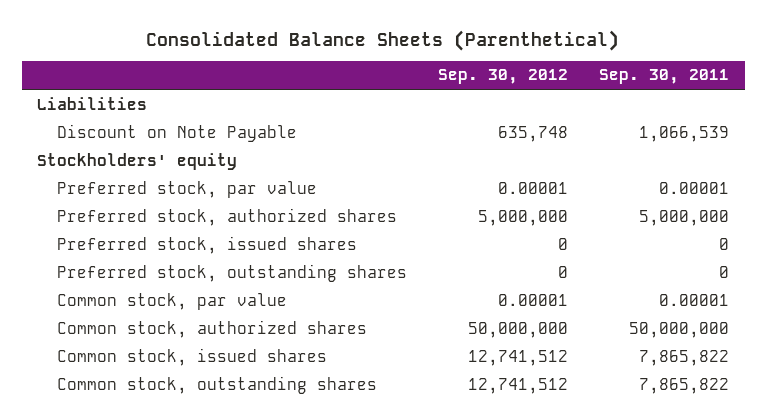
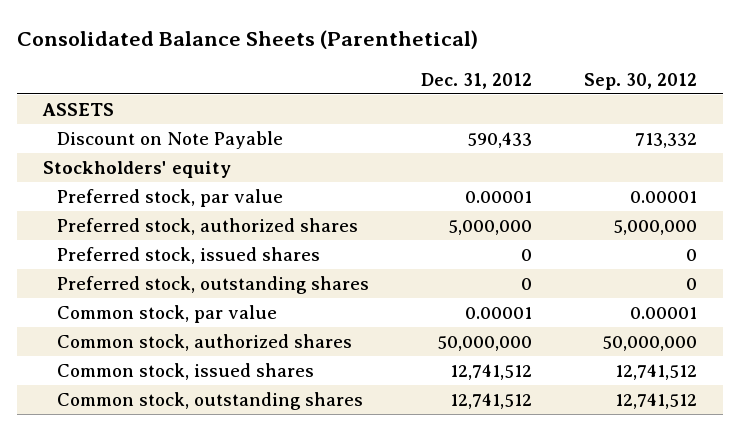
[599,69,730,85] Sep. 30, 2011 -> none
none -> [421,72,533,89] Dec. 31, 2012
[37,96,148,110] Liabilities -> none
none -> [42,102,115,116] ASSETS
[498,125,569,142] 635,748 -> [635,132,698,148] 713,332

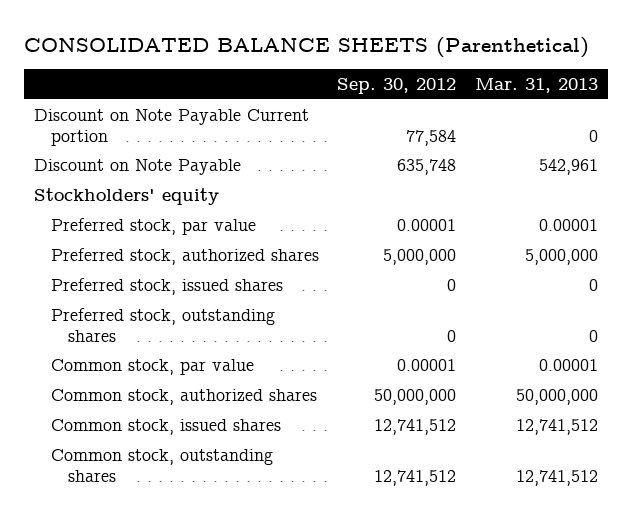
[17,29,479,49] Consolidated Balance Sheets (Parenthetical) -> [24,36,590,58] CONSOLIDATED BALANCE SHEETS (Parenthetical)
[421,72,533,89] Dec. 31, 2012 -> none
none -> [475,77,599,93] Mar. 31, 2013
[42,102,115,116] ASSETS -> none
none -> [33,108,309,146] Discount on Note Payable Current portion
[635,132,698,148] 713,332 -> [397,158,457,175] 635,748

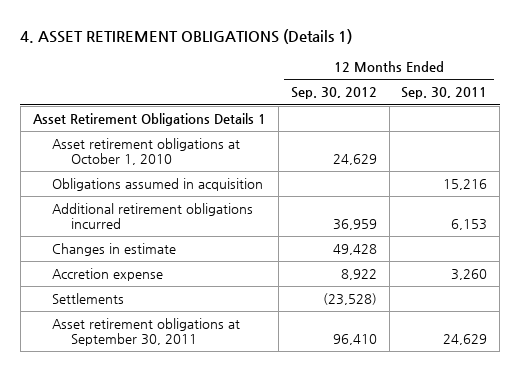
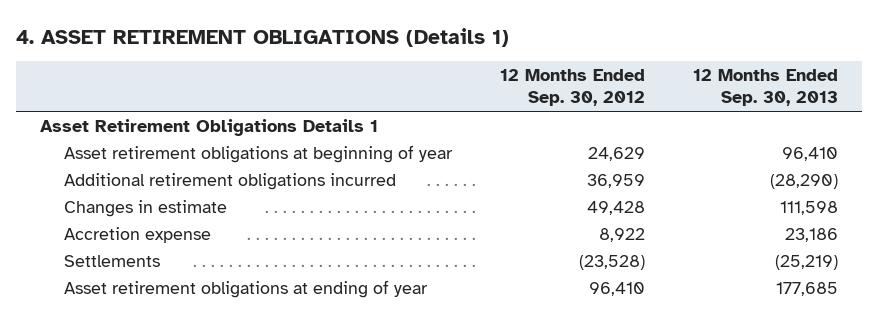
[401,87,488,100] Sep. 30, 2011 -> none
none -> [693,69,839,107] 12 Months Ended Sep. 30, 2013
[51,178,263,192] Obligations assumed in acquisition -> none
[51,138,240,166] Asset retirement obligations at October 1, 2010 -> [64,144,454,163] Asset retirement obligations at beginning of year
[51,318,240,347] Asset retirement obligations at September 30, 2011 -> [64,279,429,298] Asset retirement obligations at ending of year

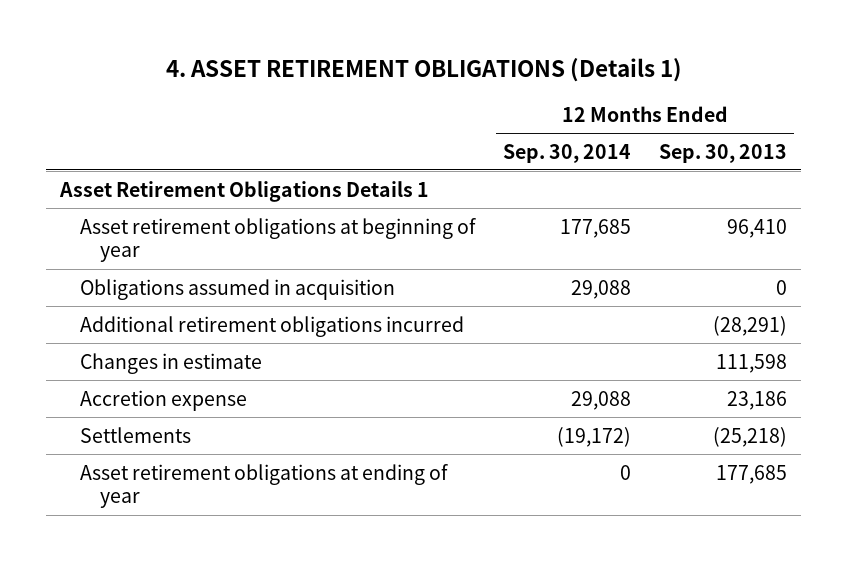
[500,69,646,107] 12 Months Ended Sep. 30, 2012 -> none
none -> [503,143,632,163] Sep. 30, 2014
none -> [80,278,396,300] Obligations assumed in acquisition
[770,173,839,189] (28,290) -> [713,315,788,336] (28,291)
[775,254,839,270] (25,219) -> [713,426,788,447] (25,218)

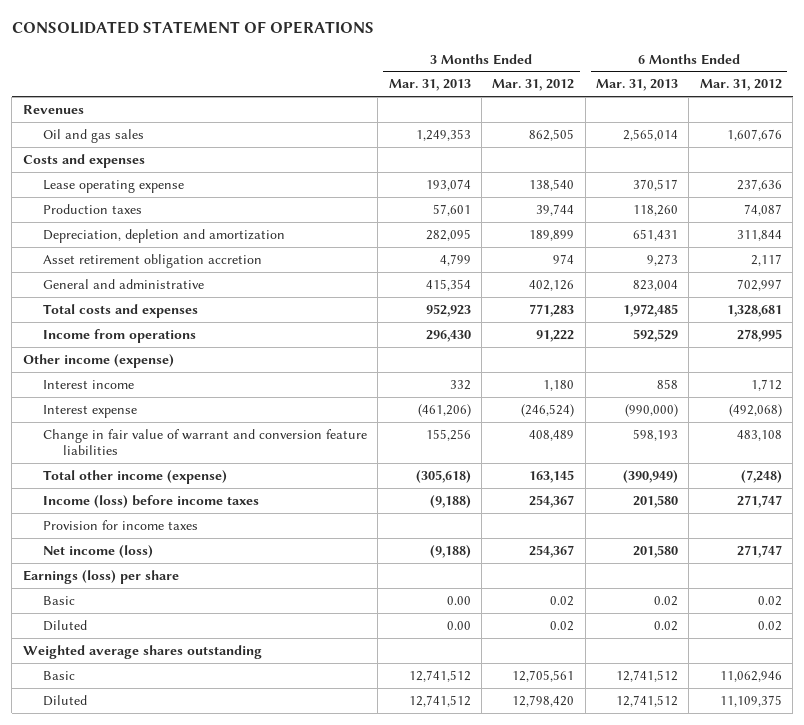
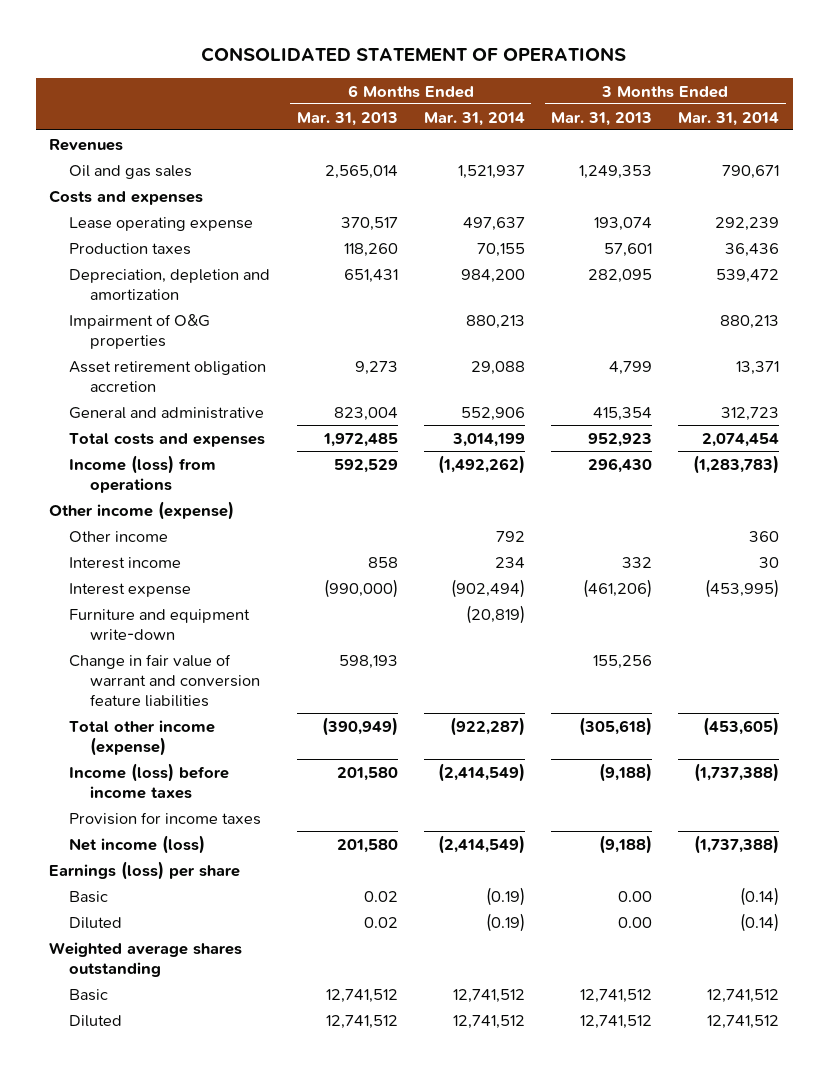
[492,79,575,92] Mar. 31, 2012 -> none
[699,79,782,92] Mar. 31, 2012 -> none
none -> [423,111,525,126] Mar. 31, 2014
none -> [678,111,780,126] Mar. 31, 2014
none -> [69,313,211,349] Impairment of O&G properties
[42,328,196,343] Income from operations -> [69,454,217,493] Income (loss) from operations
none -> [69,530,169,542] Other income
none -> [69,608,251,640] Furniture and equipment write-down

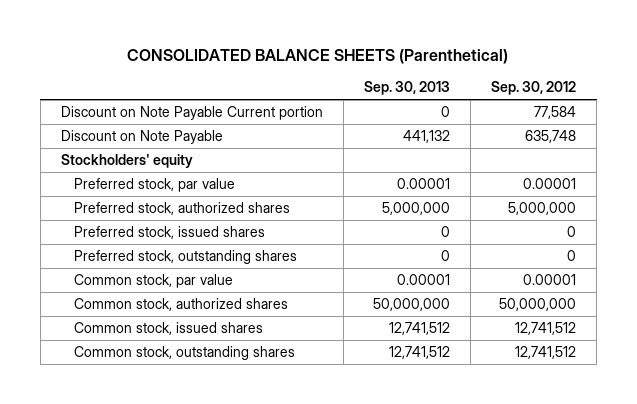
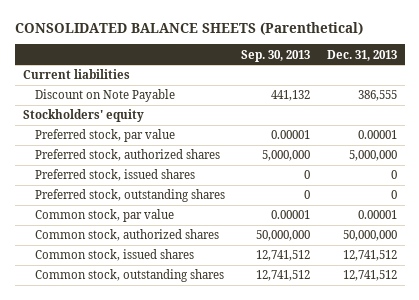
[491,81,577,96] Sep. 30, 2012 -> none
none -> [326,49,397,61] Dec. 31, 2013
[60,105,323,120] Discount on Note Payable Current portion -> none
none -> [22,69,130,80] Current liabilities

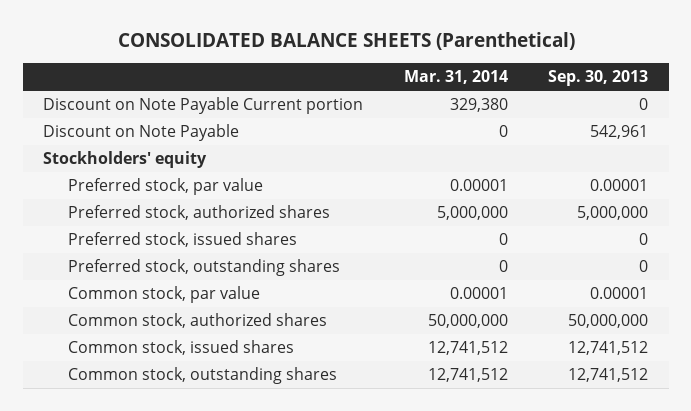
[326,49,397,61] Dec. 31, 2013 -> none
none -> [403,70,508,85] Mar. 31, 2014
[22,69,130,80] Current liabilities -> none
none -> [42,96,363,114] Discount on Note Payable Current portion
[271,90,311,102] 441,132 -> [590,124,649,139] 542,961

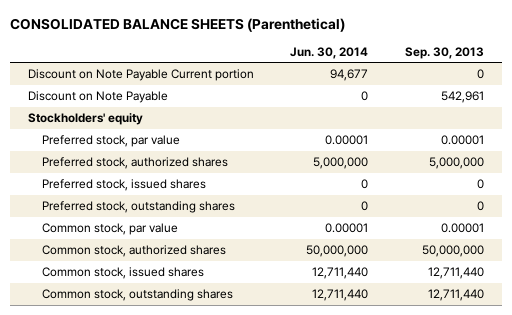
[403,70,508,85] Mar. 31, 2014 -> none
none -> [290,46,369,59] Jun. 30, 2014
[568,340,649,355] 12,741,512 -> [427,267,484,280] 12,711,440
[568,367,649,382] 12,741,512 -> [427,289,484,302] 12,711,440

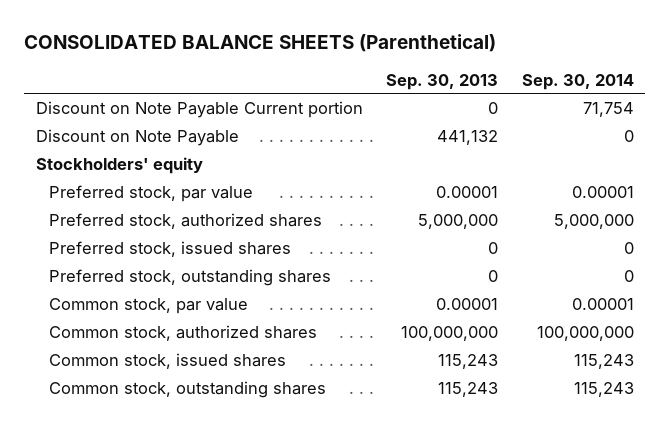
[290,46,369,59] Jun. 30, 2014 -> none
none -> [521,73,634,90] Sep. 30, 2014
[440,91,484,104] 542,961 -> [437,129,499,145] 441,132
[421,245,484,258] 50,000,000 -> [401,325,499,341] 100,000,000
[427,267,484,280] 12,711,440 -> [438,353,499,369] 115,243
[427,289,484,302] 12,711,440 -> [438,381,499,397] 115,243

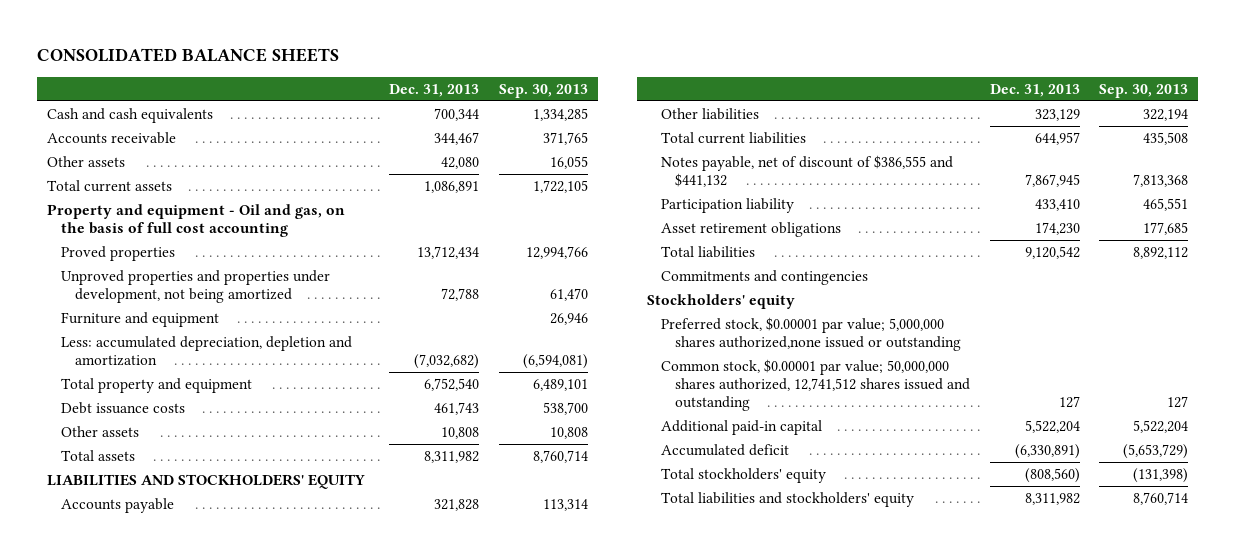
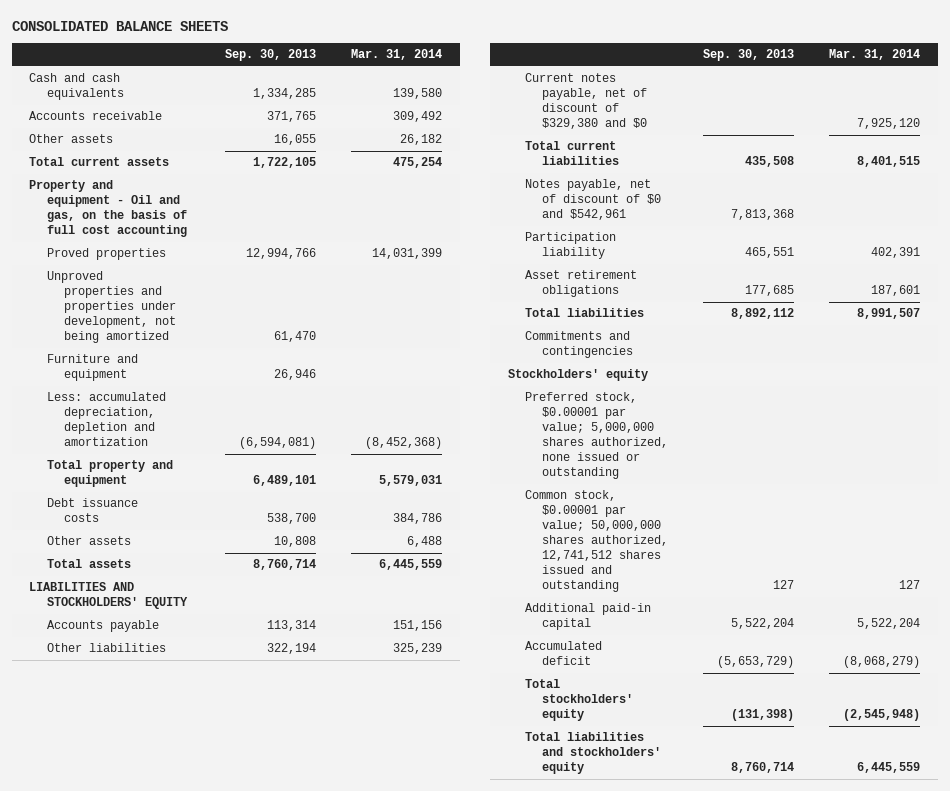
[389,84,480,98] Dec. 31, 2013 -> none
none -> [351,49,443,61] Mar. 31, 2014
none -> [524,73,647,130] Current notes payable, net of discount of $329,380 and $0
[660,154,953,188] Notes payable, net of discount of $386,555 and $441,132 -> [524,179,661,221] Notes payable, net of discount of $0 and $542,961
[660,316,961,352] Preferred stock, $0.00001 par value; 5,000,000 shares authorized,none issued or outstanding -> [524,392,668,480] Preferred stock, $0.00001 par value; 5,000,000 shares authorized, none issued or outstanding

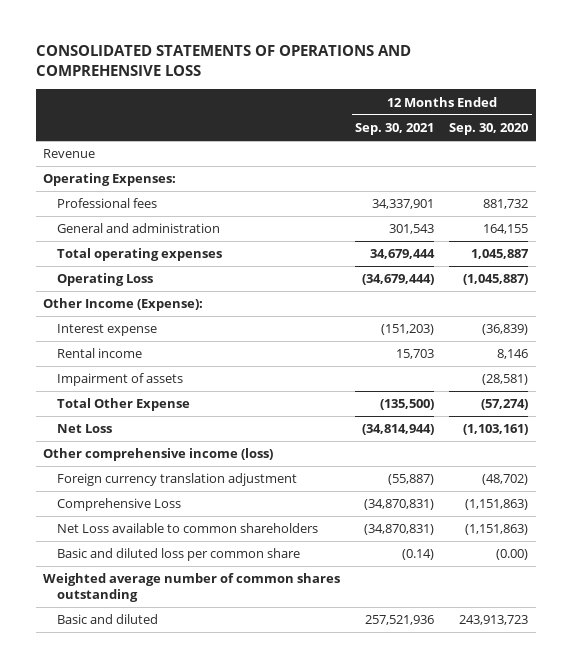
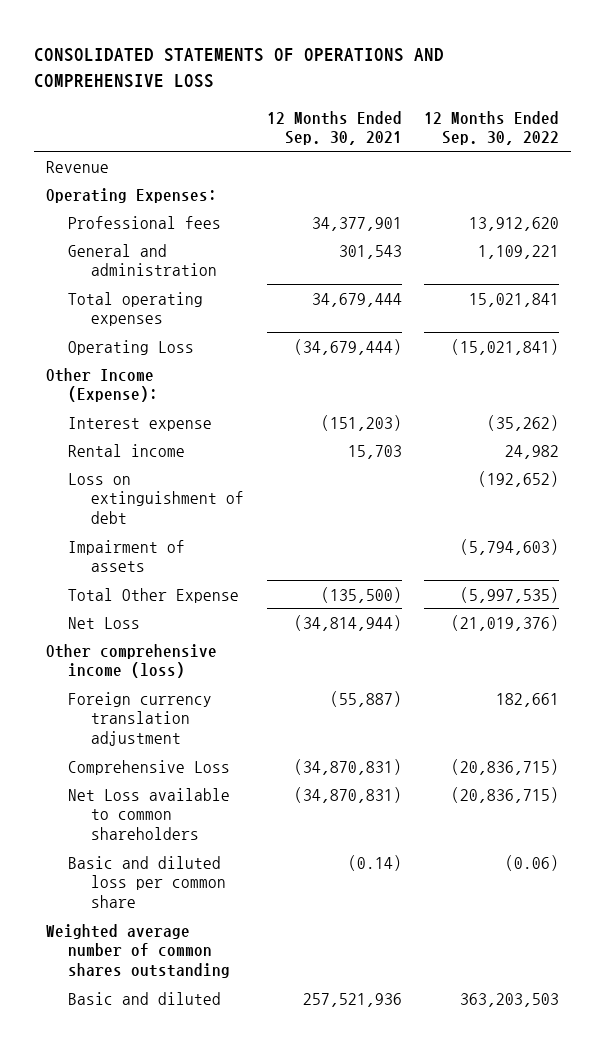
[449,123,529,136] Sep. 30, 2020 -> none
none -> [424,110,560,146] 12 Months Ended Sep. 30, 2022
[372,199,435,210] 34,337,901 -> [311,216,402,231] 34,377,901
none -> [68,472,245,525] Loss on extinguishment of debt

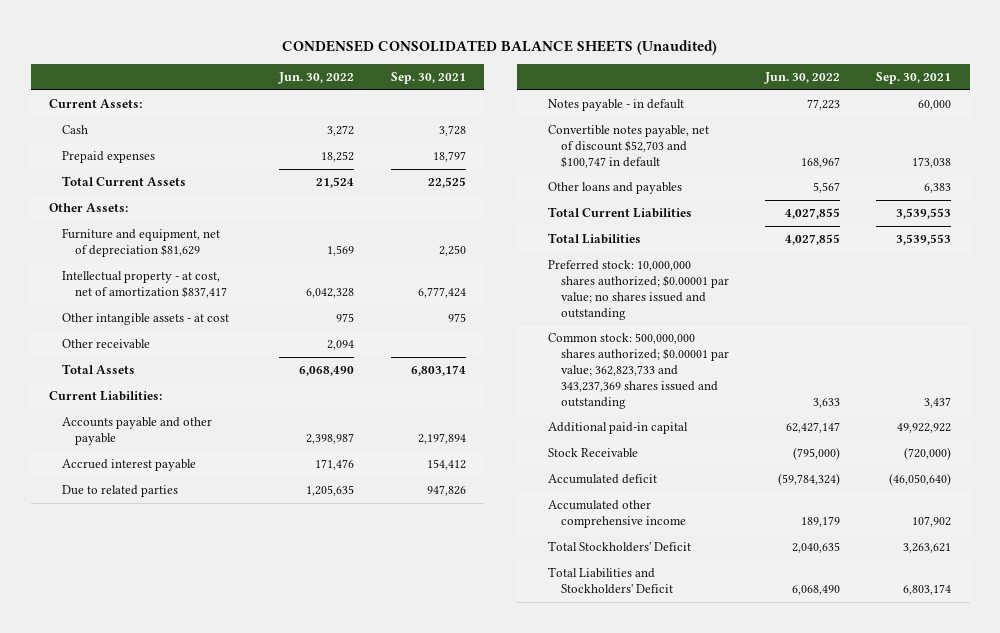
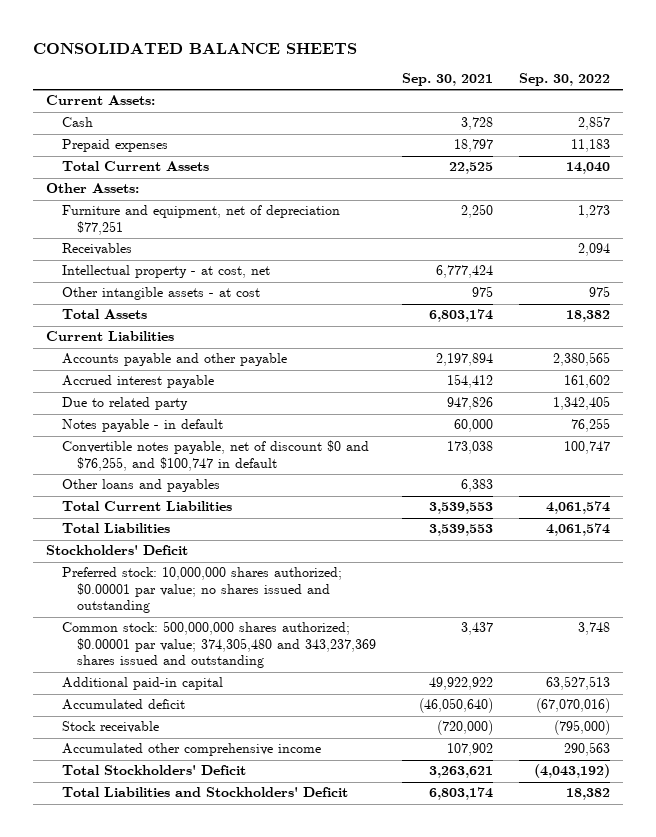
[282,39,718,55] CONDENSED CONSOLIDATED BALANCE SHEETS (Unaudited) -> [33,43,358,55] CONSOLIDATED BALANCE SHEETS
[278,72,355,85] Jun. 30, 2022 -> none
none -> [518,73,610,87] Sep. 30, 2022
[61,228,220,257] Furniture and equipment, net of depreciation $81,629 -> [61,205,340,235] Furniture and equipment, net of depreciation $77,251
none -> [61,243,132,256] Receivables
[61,271,227,298] Intellectual property - at cost, net of amortization $837,417 -> [61,265,270,279] Intellectual property - at cost, net
[61,339,150,350] Other receivable -> none
[48,391,162,402] Current Liabilities: -> [46,331,175,342] Current Liabilities
[61,485,178,498] Due to related parties -> [61,397,188,411] Due to related party
[547,125,709,168] Convertible notes payable, net of discount $52,703 and $100,747 in default -> [61,440,369,471] Convertible notes payable, net of discount $0 and $76,255, and $100,747 in default
none -> [46,545,189,556] Stockholders' Deficit
[547,333,729,409] Common stock: 500,000,000 shares authorized; $0.00001 par value; 362,823,733 and 343,237,369 shares issued and outstanding -> [61,621,376,669] Common stock: 500,000,000 shares authorized; $0.00001 par value; 374,305,480 and 343,237,369 shares issued and outstanding
[547,448,638,459] Stock Receivable -> none
none -> [61,721,159,734] Stock receivable

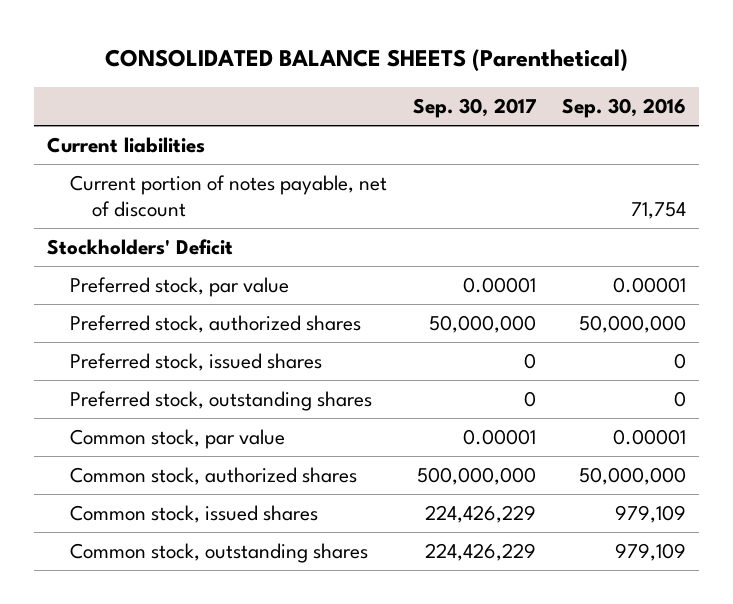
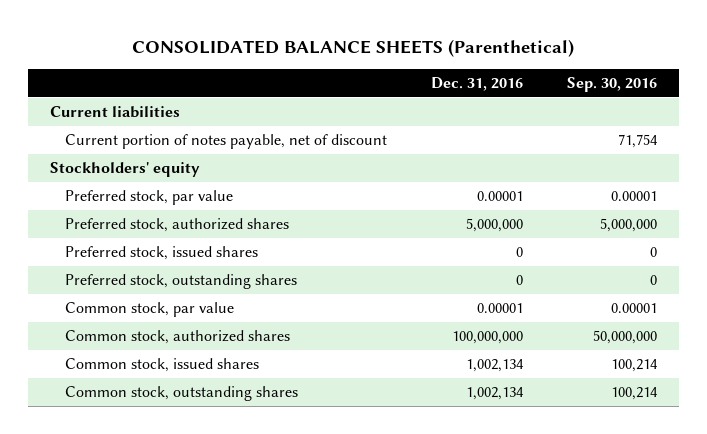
[412,98,536,119] Sep. 30, 2017 -> none
none -> [431,77,524,92] Dec. 31, 2016
[46,238,233,255] Stockholders' Deficit -> [49,162,200,178] Stockholders' equity
[579,314,687,333] 50,000,000 -> [600,218,658,233] 5,000,000
[615,504,687,523] 979,109 -> [611,359,659,373] 100,214
[615,542,687,561] 979,109 -> [611,387,659,401] 100,214

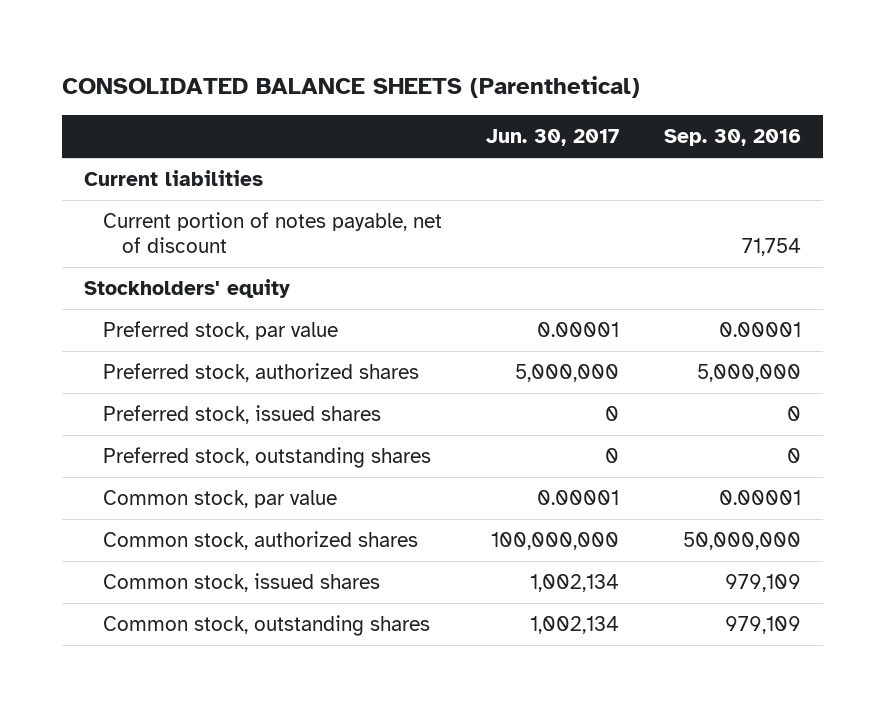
[431,77,524,92] Dec. 31, 2016 -> none
none -> [486,129,620,147] Jun. 30, 2017
[611,359,659,373] 100,214 -> [724,573,801,592] 979,109
[611,387,659,401] 100,214 -> [724,615,801,634] 979,109

